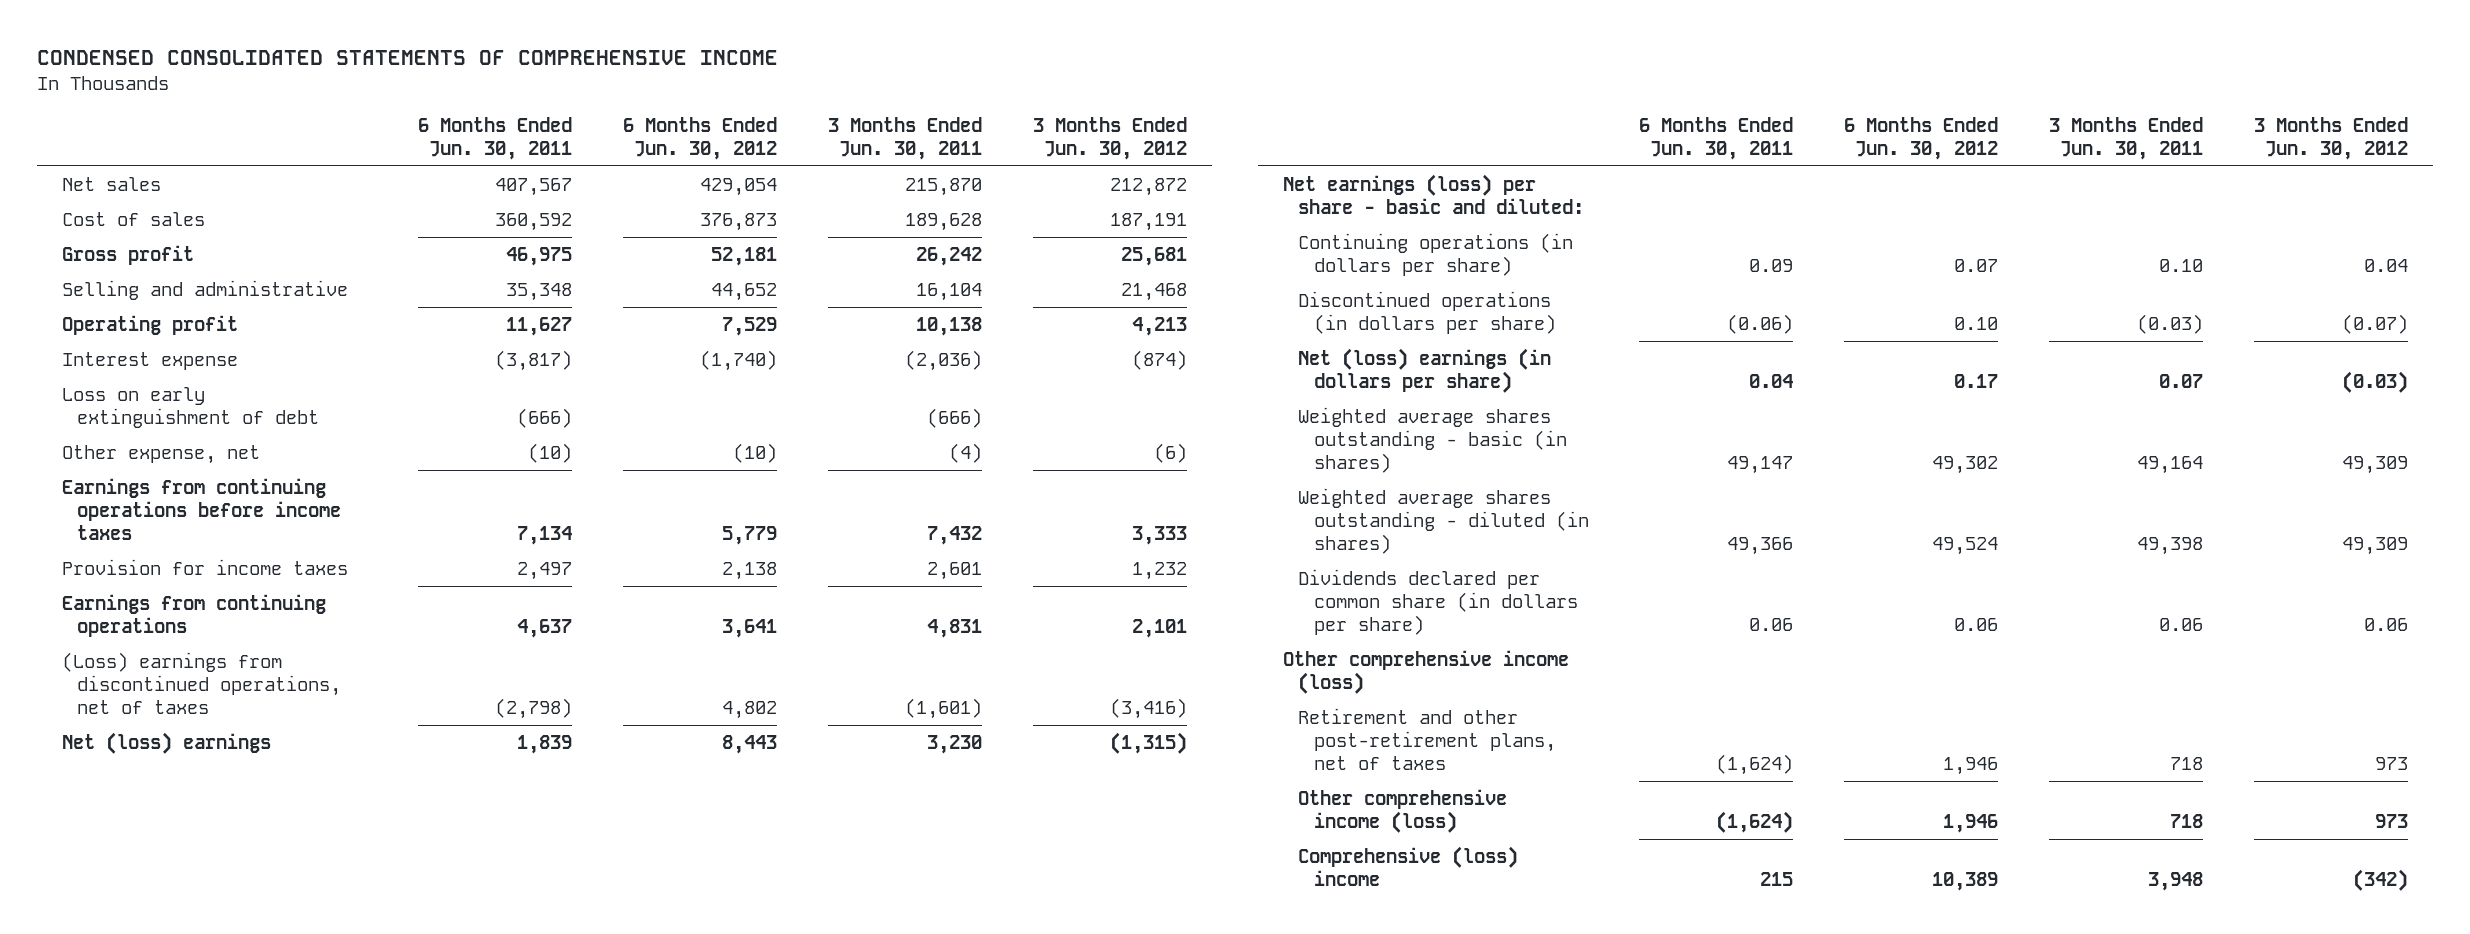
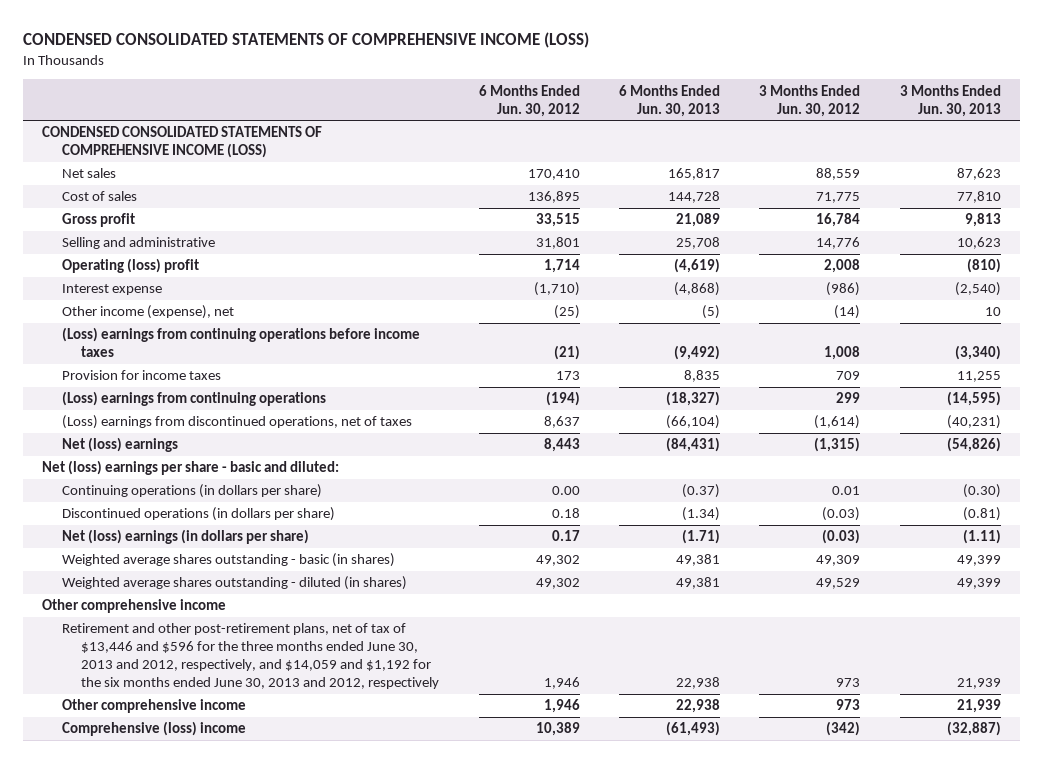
[36,50,778,66] CONDENSED CONSOLIDATED STATEMENTS OF COMPREHENSIVE INCOME -> [22,32,589,49] CONDENSED CONSOLIDATED STATEMENTS OF COMPREHENSIVE INCOME (LOSS)
[418,116,573,161] 6 Months Ended Jun. 30, 2011 -> none
[827,116,982,161] 3 Months Ended Jun. 30, 2011 -> none
none -> [618,84,720,117] 6 Months Ended Jun. 30, 2013
none -> [899,84,1001,117] 3 Months Ended Jun. 30, 2013
[62,386,320,429] Loss on early extinguishment of debt -> none
none -> [42,126,323,159] CONDENSED CONSOLIDATED STATEMENTS OF COMPREHENSIVE INCOME (LOSS)
[700,177,778,196] 429,054 -> [527,169,580,181] 170,410
[1109,177,1187,196] 212,872 -> [816,168,861,181] 88,559
[700,212,778,231] 376,873 -> [527,191,580,204] 136,895
[1109,212,1187,231] 187,191 -> [816,192,861,204] 71,775
[711,246,778,266] 52,181 -> [535,213,580,228] 33,515
[1120,246,1187,266] 25,681 -> [816,213,861,228] 16,784
[711,282,778,301] 44,652 -> [535,237,580,250] 31,801
[1120,282,1187,301] 21,468 -> [816,237,861,250] 14,776
[62,314,239,335] Operating profit -> [61,258,199,274] Operating (loss) profit
[722,316,778,336] 7,529 -> [543,259,580,274] 1,714
[1131,316,1187,336] 4,213 -> [824,259,861,274] 2,008
[700,349,778,371] (1,740) -> [533,282,580,297] (1,710)
[1131,349,1187,370] (874) -> [826,282,861,297] (986)
[62,444,261,464] Other expense, net -> [61,305,234,320] Other income (expense), net
[733,442,778,463] (10) -> [553,305,580,320] (25)
[1153,442,1187,463] (6) -> [834,305,861,320] (14)
[62,477,342,541] Earnings from continuing operations before income taxes -> [61,327,420,358] (Loss) earnings from continuing operations before income taxes
[722,526,778,546] 5,779 -> [553,345,580,361] (21)
[1131,526,1187,546] 3,333 -> [824,346,861,361] 1,008
[722,561,778,580] 2,138 -> [555,371,580,381] 173
[1131,561,1187,580] 1,232 -> [836,371,861,381] 709
[62,593,327,638] Earnings from continuing operations -> [61,391,326,407] (Loss) earnings from continuing operations
[722,619,778,639] 3,641 -> [545,391,580,407] (194)
[1131,619,1187,639] 2,101 -> [836,392,861,404] 299
[722,701,778,720] 4,802 -> [543,416,580,429] 8,637
[1109,698,1187,720] (3,416) -> [814,415,861,430] (1,614)
[1283,173,1585,215] Net earnings (loss) per share - basic and diluted: -> [42,460,340,476] Net (loss) earnings per share - basic and diluted:
[1954,259,1999,273] 0.07 -> [551,486,580,496] 0.00
[2363,259,2408,273] 0.04 -> [832,486,861,496] 0.01
[1954,317,1999,331] 0.10 -> [551,508,580,519] 0.18
[2341,314,2408,335] (0.07) -> [822,507,861,522] (0.03)
[1298,568,1578,636] Dividends declared per common share (in dollars per share) -> none
[1932,537,1999,556] 49,524 -> [535,578,580,590] 49,302
[2341,537,2408,556] 49,309 -> [816,578,861,590] 49,529
[1283,649,1570,695] Other comprehensive income (loss) -> [42,599,227,614] Other comprehensive income
[1298,707,1556,771] Retirement and other post-retirement plans, net of taxes -> [61,623,440,690] Retirement and other post-retirement plans, net of tax of $13,446 and $596 for the three months ended June 30, 2013 and 2012, respectively, and $14,059 and $1,192 for the six months ended June 30, 2013 and 2012, respectively
[1298,788,1508,834] Other comprehensive income (loss) -> [61,699,246,714] Other comprehensive income

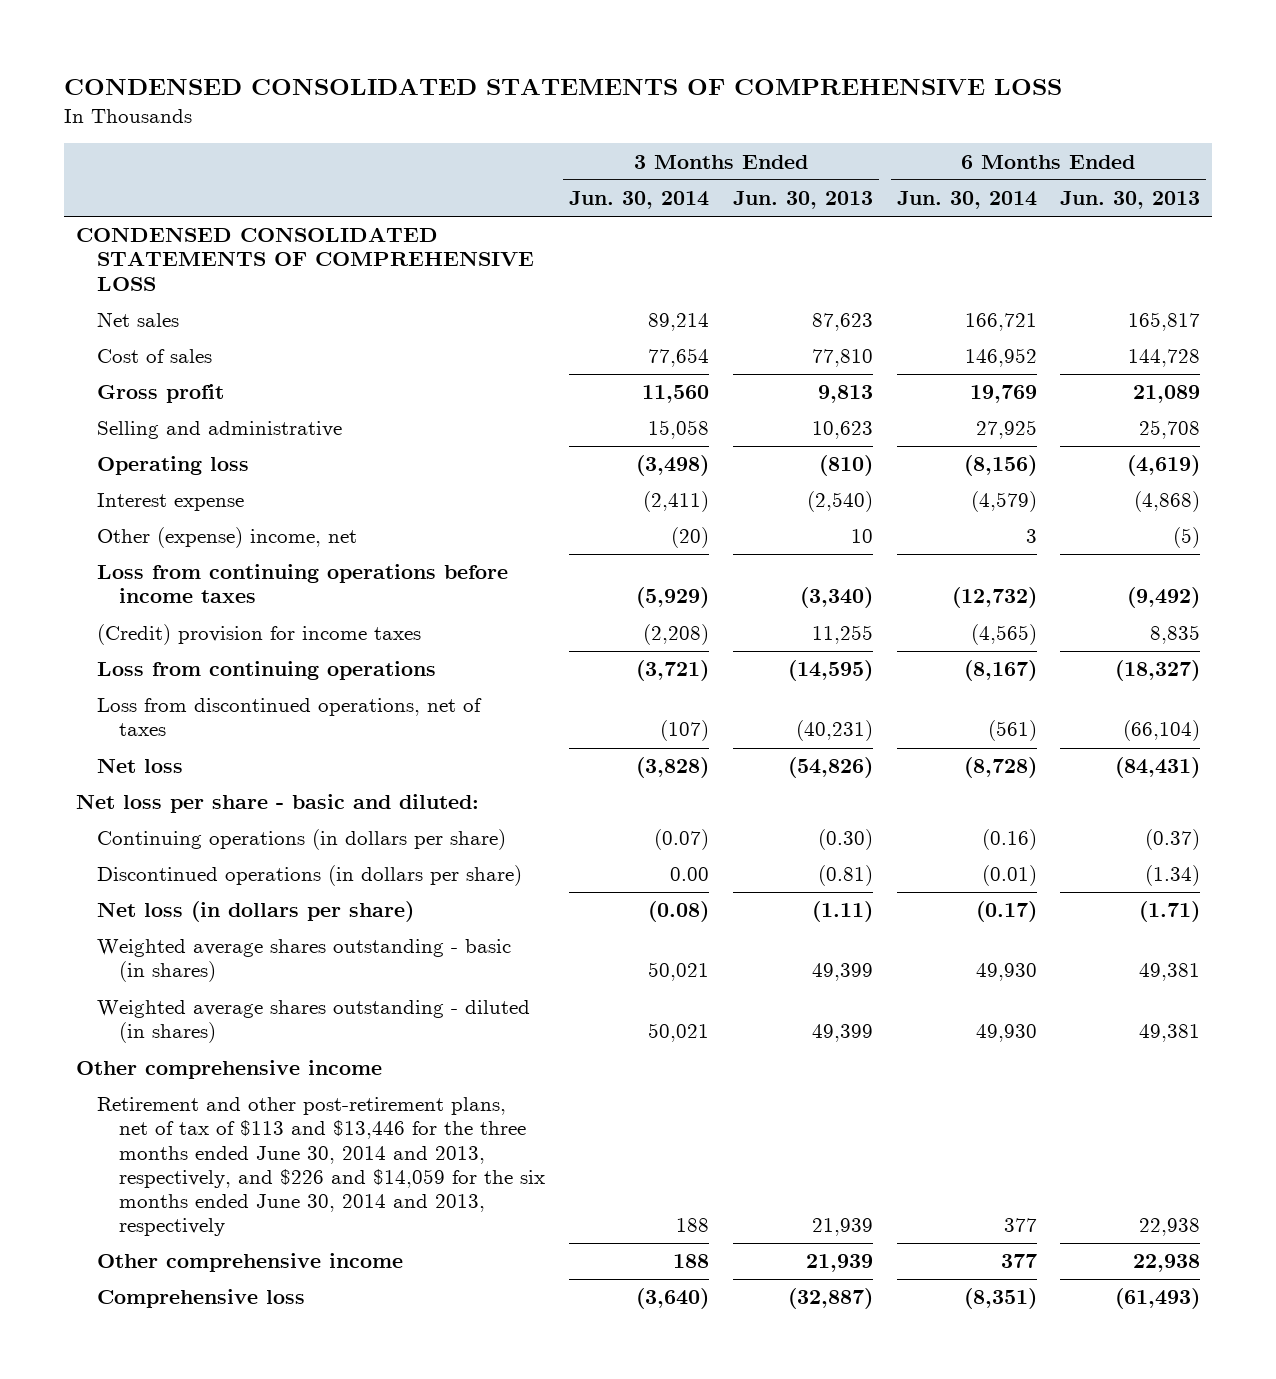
[22,32,589,49] CONDENSED CONSOLIDATED STATEMENTS OF COMPREHENSIVE INCOME (LOSS) -> [63,78,1062,96] CONDENSED CONSOLIDATED STATEMENTS OF COMPREHENSIVE LOSS
[478,84,580,117] 6 Months Ended Jun. 30, 2012 -> none
[759,84,861,117] 3 Months Ended Jun. 30, 2012 -> none
none -> [568,191,709,210] Jun. 30, 2014
none -> [896,191,1037,210] Jun. 30, 2014
[42,126,323,159] CONDENSED CONSOLIDATED STATEMENTS OF COMPREHENSIVE INCOME (LOSS) -> [75,227,535,291] CONDENSED CONSOLIDATED STATEMENTS OF COMPREHENSIVE LOSS
[61,258,199,274] Operating (loss) profit -> [97,456,250,476] Operating loss
[61,305,234,320] Other income (expense), net -> [97,527,358,549] Other (expense) income, net
[61,327,420,358] (Loss) earnings from continuing operations before income taxes -> [97,564,509,604] Loss from continuing operations before income taxes
[61,370,221,381] Provision for income taxes -> [97,624,422,646] (Credit) provision for income taxes
[61,391,326,407] (Loss) earnings from continuing operations -> [97,661,437,681] Loss from continuing operations
[61,415,412,430] (Loss) earnings from discontinued operations, net of taxes -> [97,698,483,737] Loss from discontinued operations, net of taxes
[61,437,178,453] Net (loss) earnings -> [97,758,184,774] Net loss
[42,460,340,476] Net (loss) earnings per share - basic and diluted: -> [75,794,479,814] Net loss per share - basic and diluted:
[61,529,309,545] Net (loss) earnings (in dollars per share) -> [97,901,415,923] Net loss (in dollars per share)
[61,623,440,690] Retirement and other post-retirement plans, net of tax of $13,446 and $596 for the three months ended June 30, 2013 and 2012, respectively, and $14,059 and $1,192 for the six months ended June 30, 2013 and 2012, respectively -> [97,1097,545,1236] Retirement and other post-retirement plans, net of tax of $113 and $13,446 for the three months ended June 30, 2014 and 2013, respectively, and $226 and $14,059 for the six months ended June 30, 2014 and 2013, respectively
[61,721,246,737] Comprehensive (loss) income -> [97,1289,306,1309] Comprehensive loss

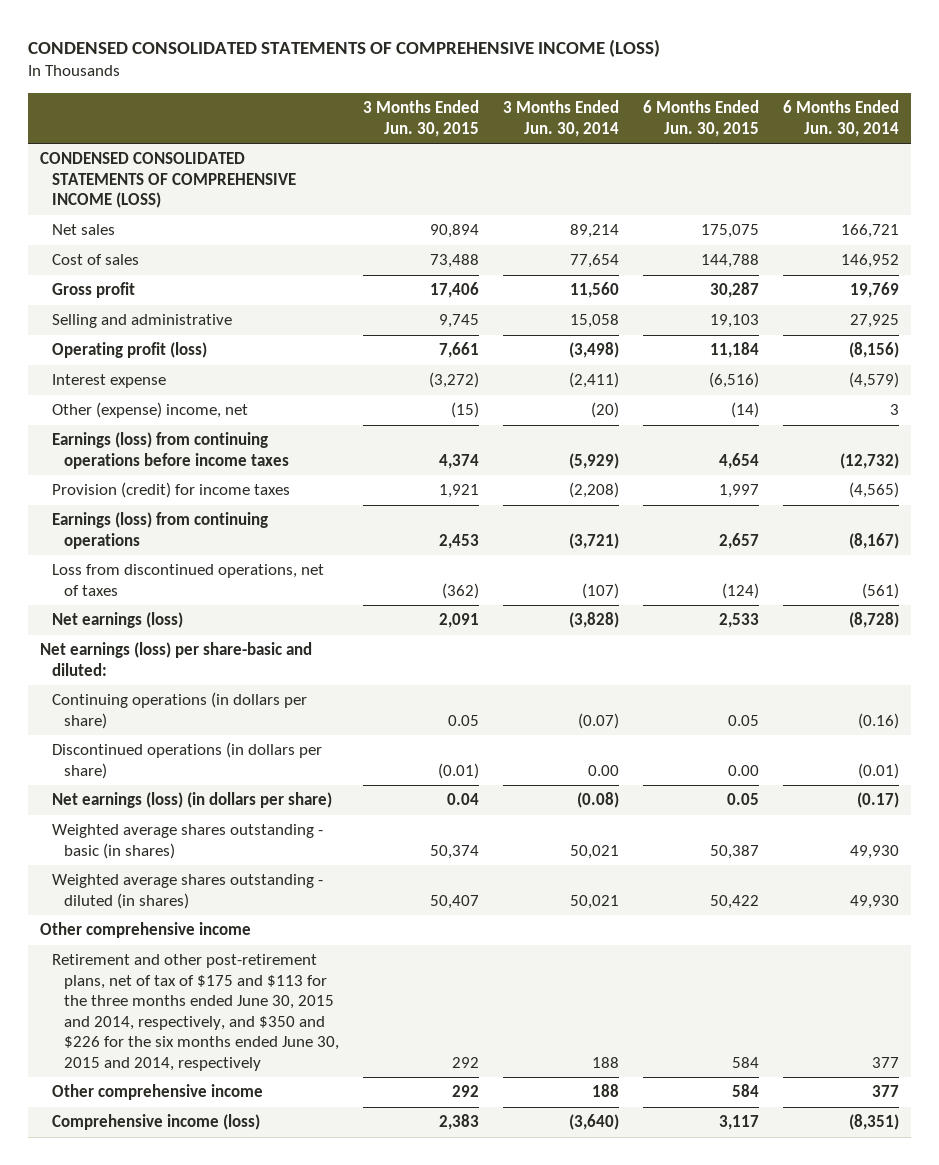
[63,78,1062,96] CONDENSED CONSOLIDATED STATEMENTS OF COMPREHENSIVE LOSS -> [27,38,660,57] CONDENSED CONSOLIDATED STATEMENTS OF COMPREHENSIVE INCOME (LOSS)
[732,191,873,210] Jun. 30, 2013 -> none
[1060,191,1201,210] Jun. 30, 2013 -> none
none -> [363,100,480,137] 3 Months Ended Jun. 30, 2015
none -> [643,100,760,137] 6 Months Ended Jun. 30, 2015
[75,227,535,291] CONDENSED CONSOLIDATED STATEMENTS OF COMPREHENSIVE LOSS -> [39,152,296,209] CONDENSED CONSOLIDATED STATEMENTS OF COMPREHENSIVE INCOME (LOSS)
[97,456,250,476] Operating loss -> [51,342,207,359] Operating profit (loss)
[97,564,509,604] Loss from continuing operations before income taxes -> [51,432,290,469] Earnings (loss) from continuing operations before income taxes
[97,624,422,646] (Credit) provision for income taxes -> [51,482,290,499] Provision (credit) for income taxes
[97,661,437,681] Loss from continuing operations -> [51,512,268,549] Earnings (loss) from continuing operations
[97,758,184,774] Net loss -> [51,612,183,629] Net earnings (loss)
[75,794,479,814] Net loss per share - basic and diluted: -> [39,642,312,676] Net earnings (loss) per share-basic and diluted:
[97,901,415,923] Net loss (in dollars per share) -> [51,792,332,809] Net earnings (loss) (in dollars per share)
[97,1097,545,1236] Retirement and other post-retirement plans, net of tax of $113 and $13,446 for the three months ended June 30, 2014 and 2013, respectively, and $226 and $14,059 for the six months ended June 30, 2014 and 2013, respectively -> [51,954,340,1071] Retirement and other post-retirement plans, net of tax of $175 and $113 for the three months ended June 30, 2015 and 2014, respectively, and $350 and $226 for the six months ended June 30, 2015 and 2014, respectively
[97,1289,306,1309] Comprehensive loss -> [51,1114,260,1131] Comprehensive income (loss)

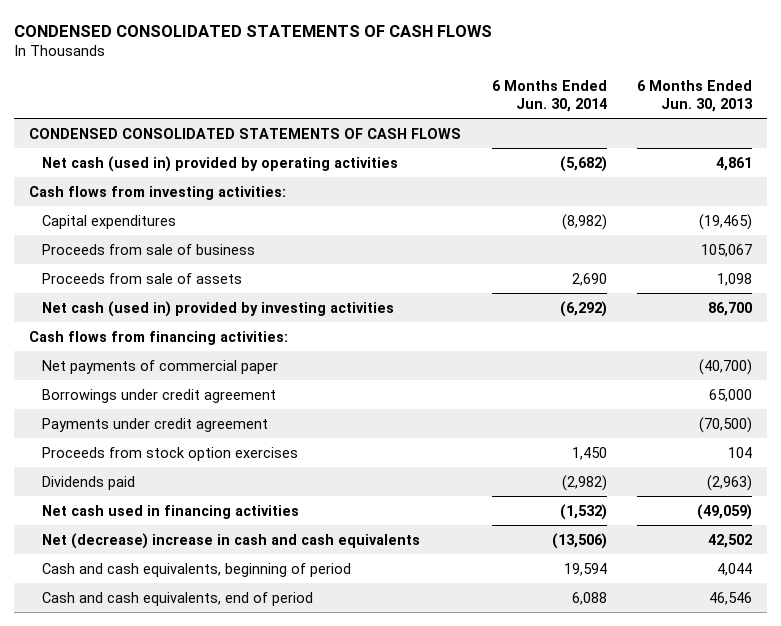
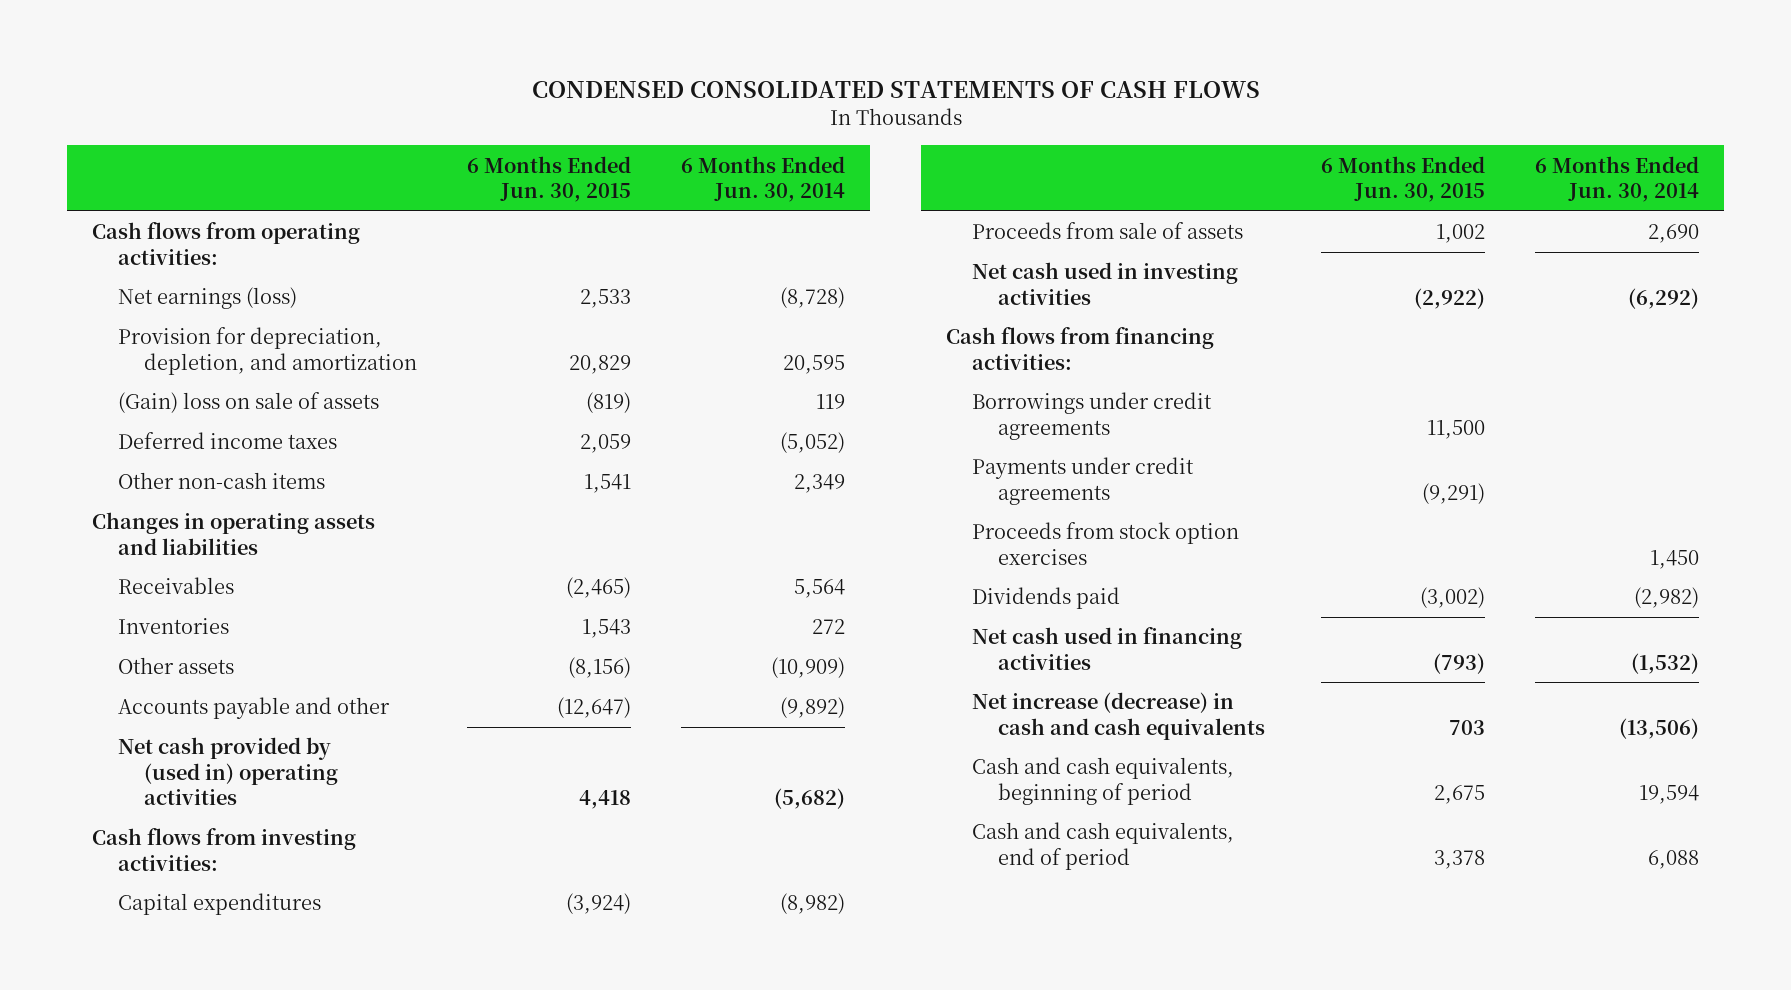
[636,79,753,113] 6 Months Ended Jun. 30, 2013 -> none
none -> [467,155,632,203] 6 Months Ended Jun. 30, 2015
[29,127,462,139] CONDENSED CONSOLIDATED STATEMENTS OF CASH FLOWS -> none
none -> [92,222,361,265] Cash flows from operating activities:
none -> [118,287,298,310] Net earnings (loss)
none -> [118,327,418,375] Provision for depreciation, depletion, and amortization
none -> [118,392,380,414] (Gain) loss on sale of assets
none -> [118,432,338,450] Deferred income taxes
none -> [118,472,326,490] Other non-cash items
none -> [92,512,376,555] Changes in operating assets and liabilities
none -> [118,577,235,595] Receivables
none -> [118,618,230,635] Inventories
none -> [118,657,235,675] Other assets
none -> [118,697,391,720] Accounts payable and other
[41,155,398,172] Net cash (used in) provided by operating activities -> [118,737,339,806] Net cash provided by (used in) operating activities
[41,243,255,255] Proceeds from sale of business -> none
[41,300,394,317] Net cash (used in) provided by investing activities -> [971,262,1238,305] Net cash used in investing activities
[41,359,278,374] Net payments of commercial paper -> none
[41,388,276,403] Borrowings under credit agreement -> [971,392,1212,440] Borrowings under credit agreements
[41,417,268,432] Payments under credit agreement -> [971,457,1194,505] Payments under credit agreements
[41,532,420,549] Net (decrease) increase in cash and cash equivalents -> [971,692,1265,740] Net increase (decrease) in cash and cash equivalents

